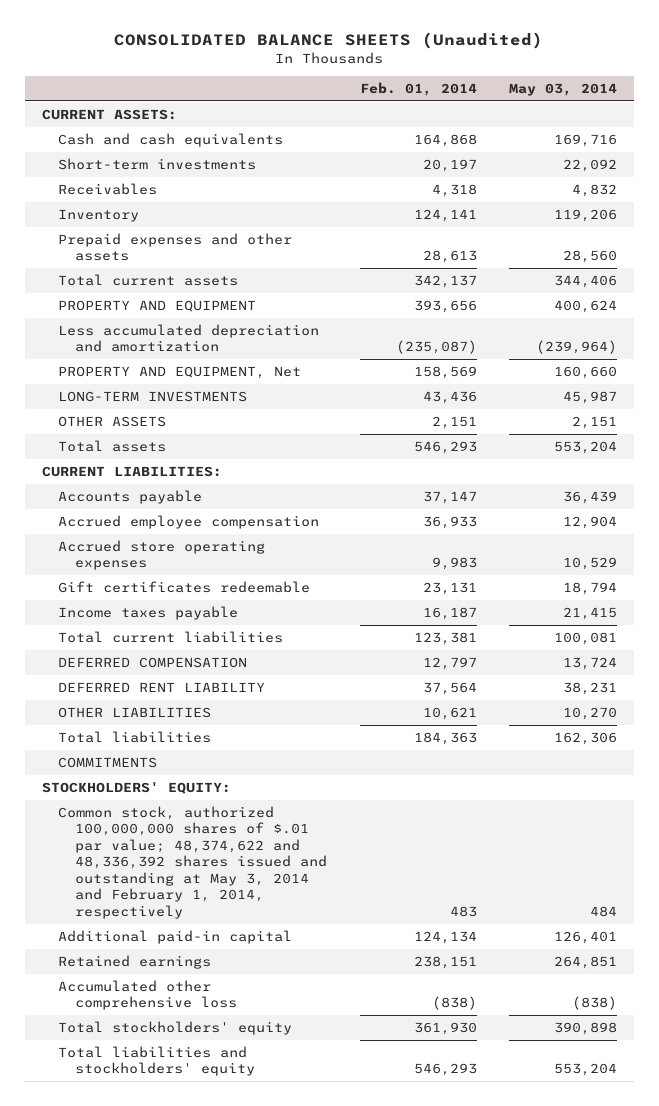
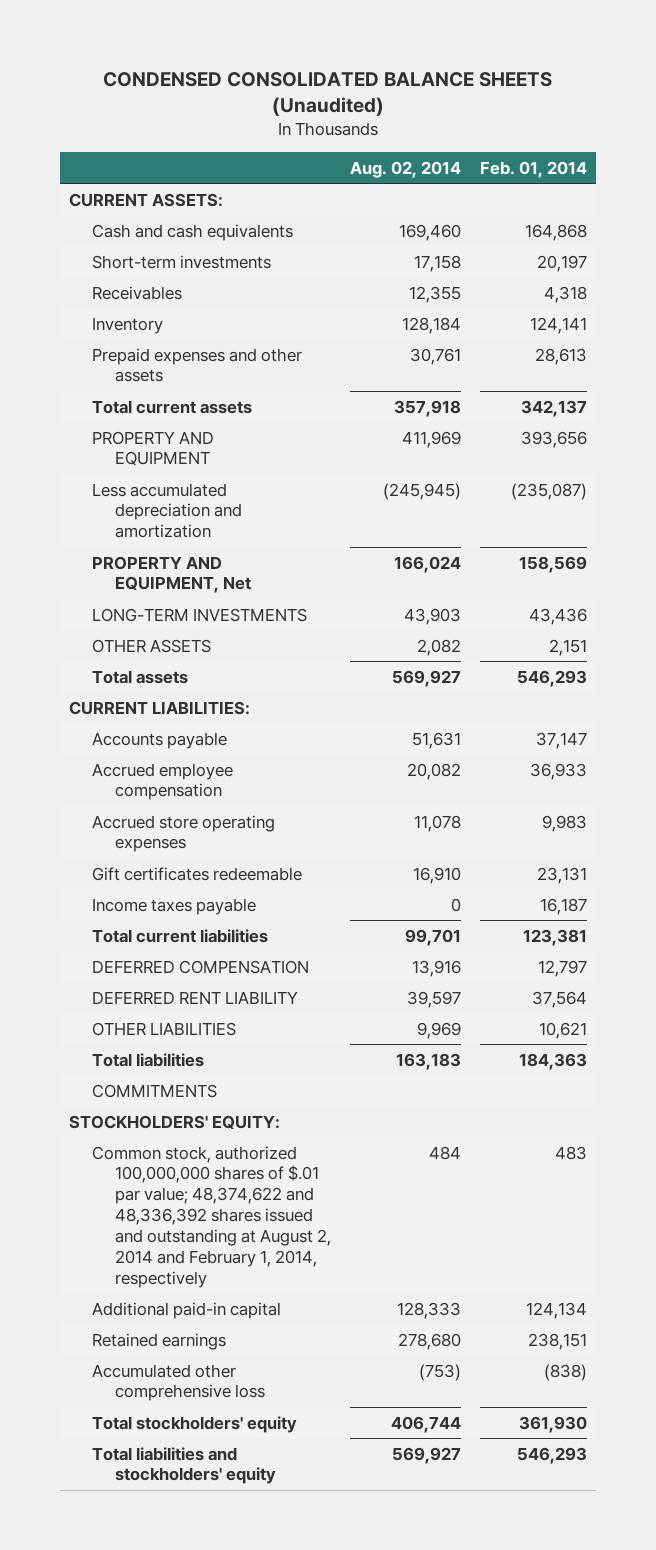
[114,32,544,50] CONSOLIDATED BALANCE SHEETS (Unaudited) -> [102,71,552,117] CONDENSED CONSOLIDATED BALANCE SHEETS (Unaudited)
[509,83,618,97] May 03, 2014 -> none
none -> [349,160,461,178] Aug. 02, 2014
[58,805,327,919] Common stock, authorized 100,000,000 shares of $.01 par value; 48,374,622 and 48,336,392 shares issued and outstanding at May 3, 2014 and February 1, 2014, respectively -> [91,1145,331,1288] Common stock, authorized 100,000,000 shares of $.01 par value; 48,374,622 and 48,336,392 shares issued and outstanding at August 2, 2014 and February 1, 2014, respectively

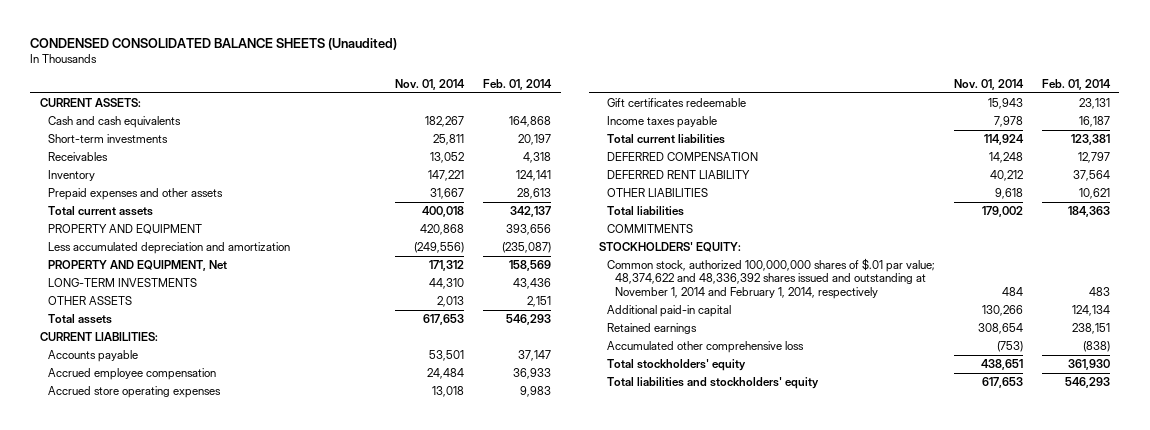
[349,160,461,178] Aug. 02, 2014 -> none
none -> [395,78,466,90] Nov. 01, 2014
[91,1145,331,1288] Common stock, authorized 100,000,000 shares of $.01 par value; 48,374,622 and 48,336,392 shares issued and outstanding at August 2, 2014 and February 1, 2014, respectively -> [606,258,935,299] Common stock, authorized 100,000,000 shares of $.01 par value; 48,374,622 and 48,336,392 shares issued and outstanding at November 1, 2014 and February 1, 2014, respectively

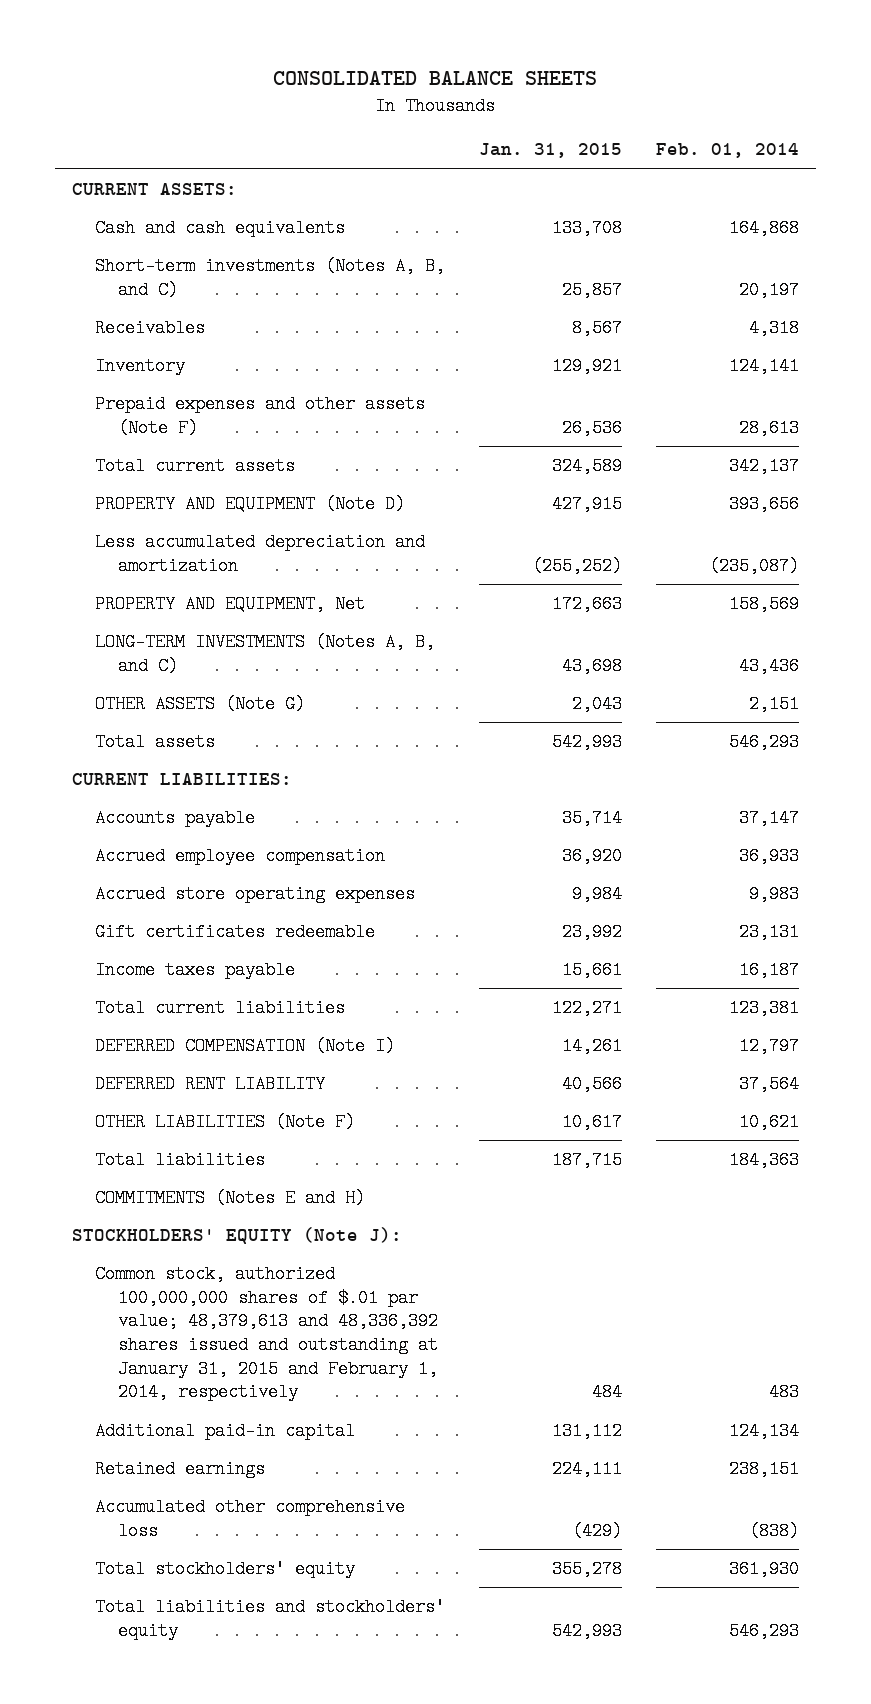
[30,37,398,50] CONDENSED CONSOLIDATED BALANCE SHEETS (Unaudited) -> [273,70,598,85] CONSOLIDATED BALANCE SHEETS
[395,78,466,90] Nov. 01, 2014 -> none
none -> [479,143,623,159] Jan. 31, 2015
[48,134,169,144] Short-term investments -> [95,257,446,299] Short-term investments (Notes A, B, and C)
[48,188,224,201] Prepaid expenses and other assets -> [95,395,426,437] Prepaid expenses and other assets (Note F)
[48,224,203,235] PROPERTY AND EQUIPMENT -> [95,495,406,514] PROPERTY AND EQUIPMENT (Note D)
[48,278,198,288] LONG-TERM INVESTMENTS -> [95,633,436,675] LONG-TERM INVESTMENTS (Notes A, B, and C)
[48,296,133,306] OTHER ASSETS -> [95,695,306,714] OTHER ASSETS (Note G)
[606,152,758,162] DEFERRED COMPENSATION -> [95,1037,396,1056] DEFERRED COMPENSATION (Note I)
[606,188,708,198] OTHER LIABILITIES -> [95,1113,356,1132] OTHER LIABILITIES (Note F)
[606,224,693,234] COMMITMENTS -> [95,1189,366,1208] COMMITMENTS (Notes E and H)
[598,242,741,253] STOCKHOLDERS' EQUITY: -> [71,1227,402,1245] STOCKHOLDERS' EQUITY (Note J):
[606,258,935,299] Common stock, authorized 100,000,000 shares of $.01 par value; 48,374,622 and 48,336,392 shares issued and outstanding at November 1, 2014 and February 1, 2014, respectively -> [95,1265,439,1402] Common stock, authorized 100,000,000 shares of $.01 par value; 48,379,613 and 48,336,392 shares issued and outstanding at January 31, 2015 and February 1, 2014, respectively

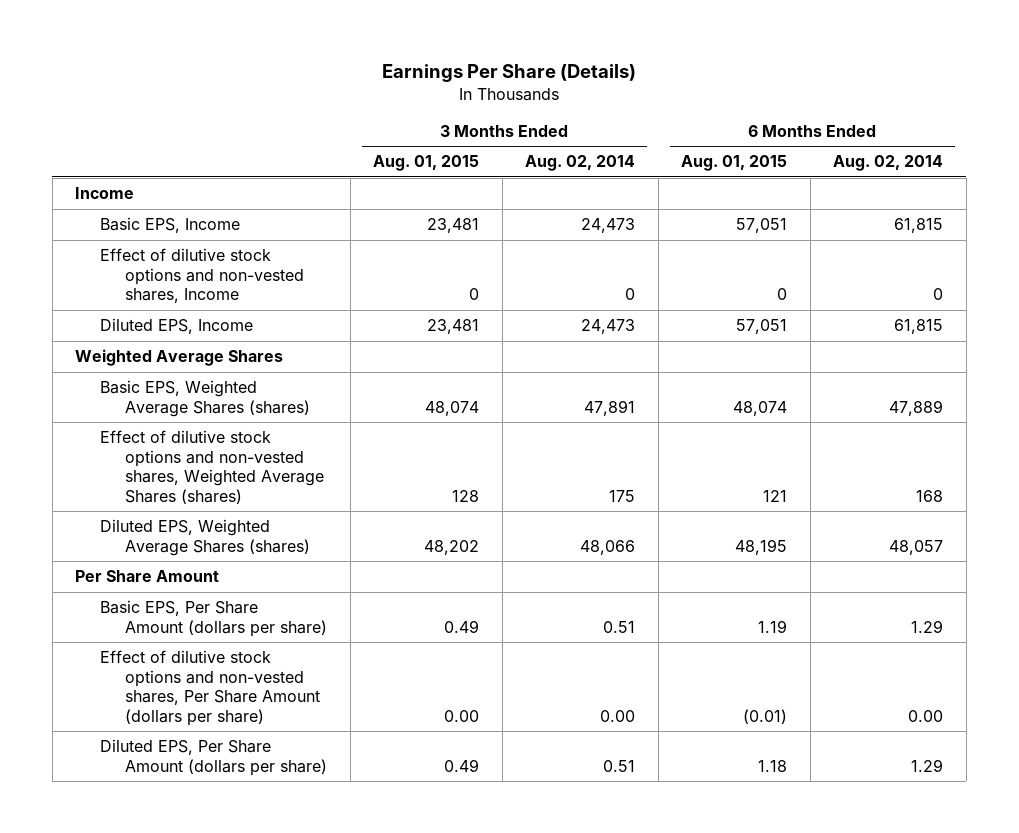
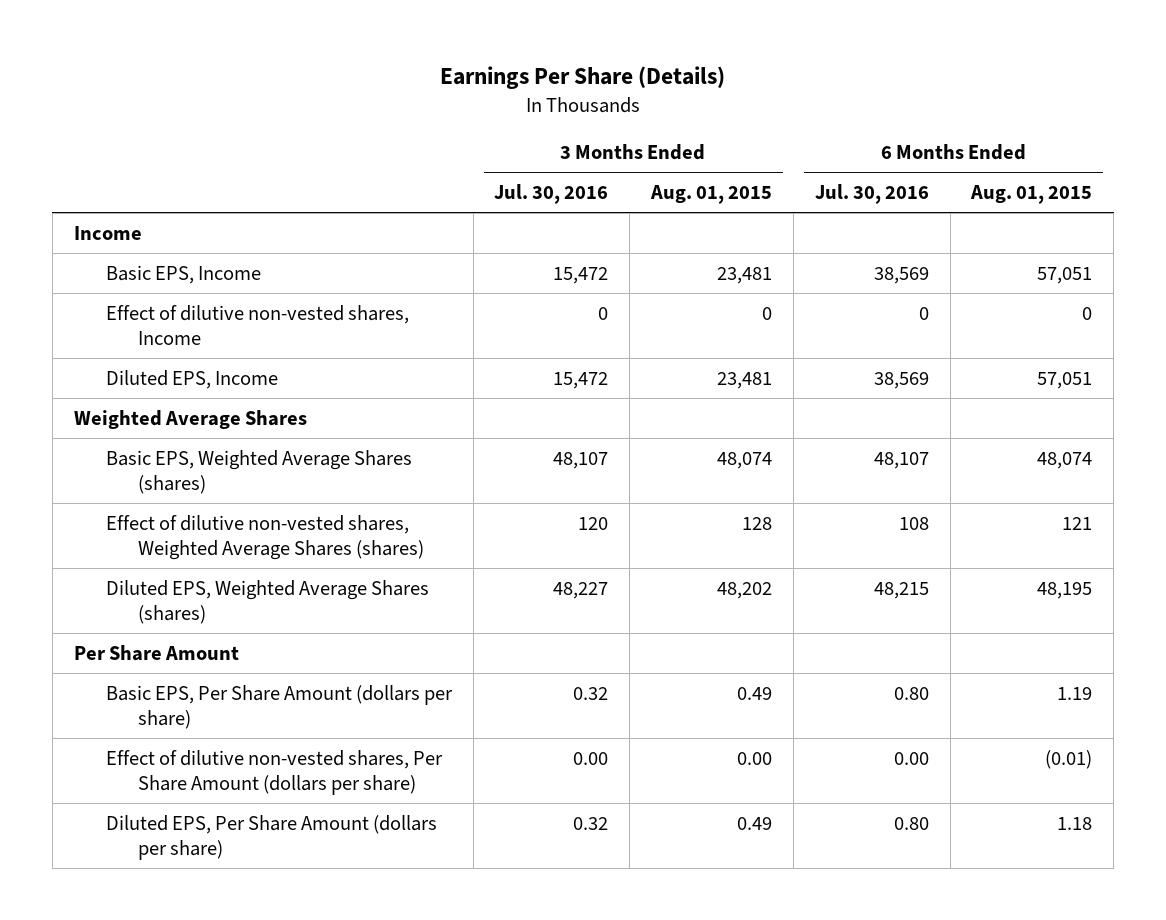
[525,155,636,172] Aug. 02, 2014 -> none
[833,155,944,172] Aug. 02, 2014 -> none
none -> [494,184,609,205] Jul. 30, 2016
none -> [814,184,929,205] Jul. 30, 2016
[100,248,305,304] Effect of dilutive stock options and non-vested shares, Income -> [105,304,409,345] Effect of dilutive non-vested shares, Income
[100,430,325,505] Effect of dilutive stock options and non-vested shares, Weighted Average Shares (shares) -> [105,514,424,560] Effect of dilutive non-vested shares, Weighted Average Shares (shares)
[100,650,321,727] Effect of dilutive stock options and non-vested shares, Per Share Amount (dollars per share) -> [105,749,443,795] Effect of dilutive non-vested shares, Per Share Amount (dollars per share)

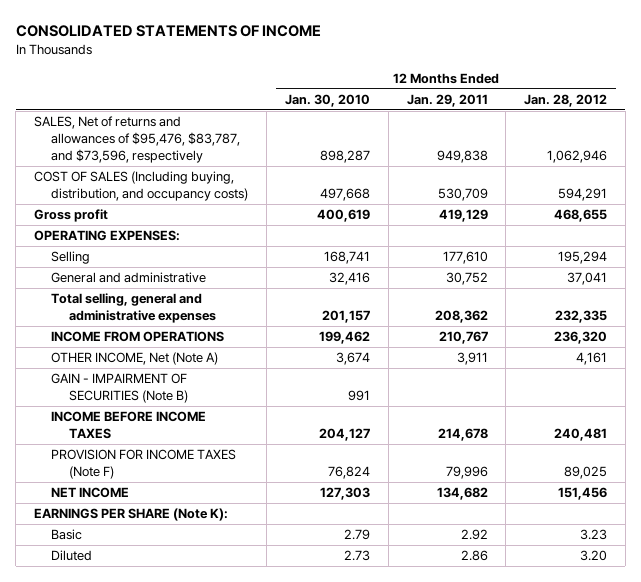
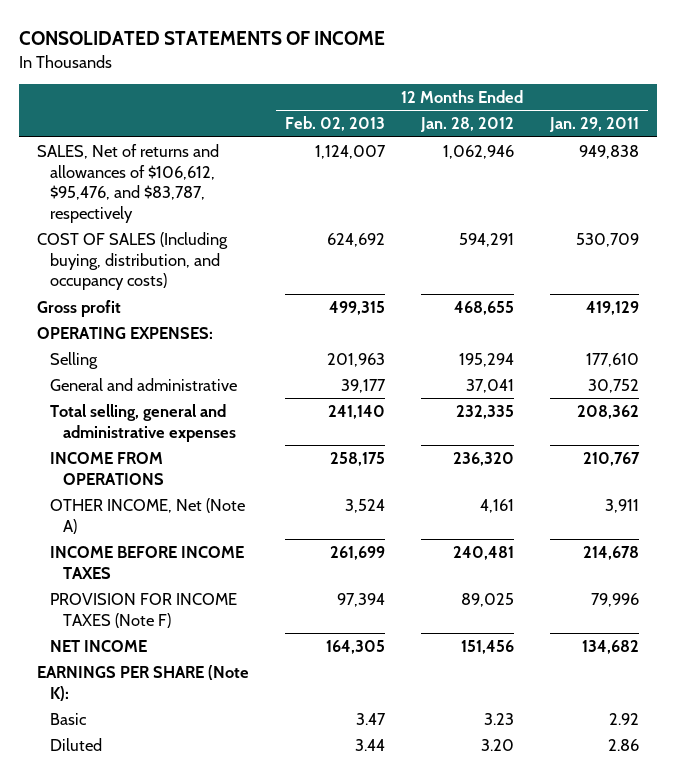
[284,93,370,107] Jan. 30, 2010 -> none
none -> [285,116,386,132] Feb. 02, 2013
[34,116,241,164] SALES, Net of returns and allowances of $95,476, $83,787, and $73,596, respectively -> [37,143,220,224] SALES, Net of returns and allowances of $106,612, $95,476, and $83,787, respectively
[51,373,188,404] GAIN - IMPAIRMENT OF SECURITIES (Note B) -> none

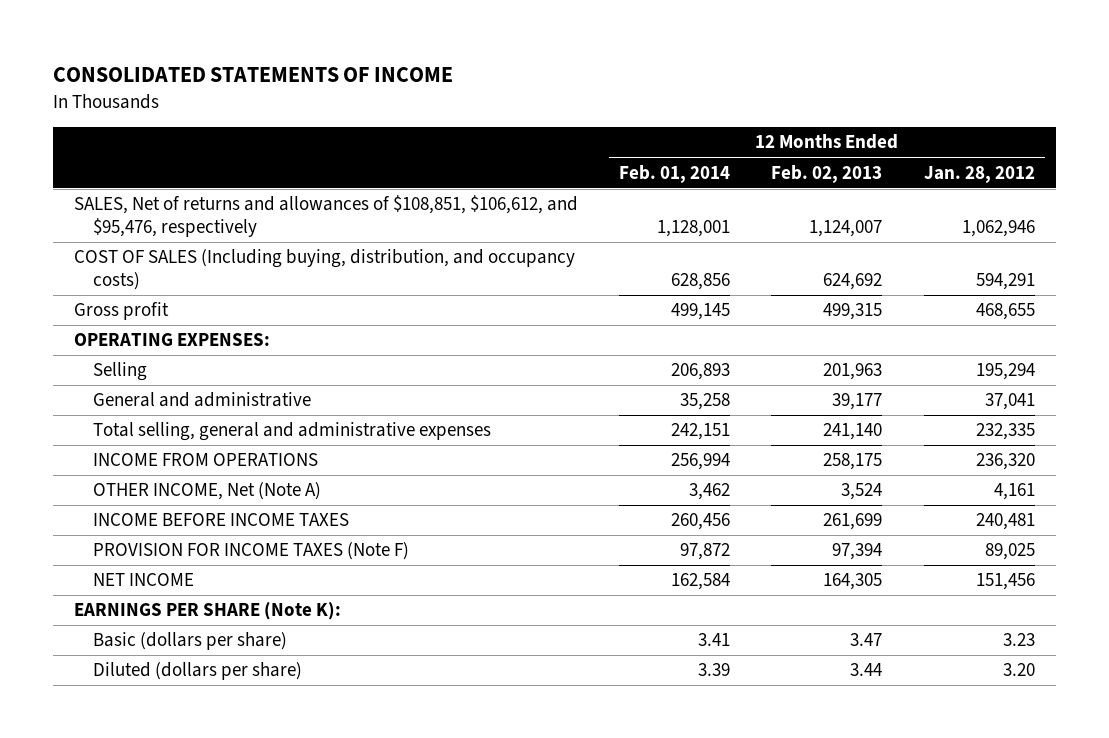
[548,117,639,133] Jan. 29, 2011 -> none
none -> [619,164,731,183] Feb. 01, 2014
[37,143,220,224] SALES, Net of returns and allowances of $106,612, $95,476, and $83,787, respectively -> [73,195,578,237] SALES, Net of returns and allowances of $108,851, $106,612, and $95,476, respectively
[50,712,88,725] Basic -> [92,632,287,651] Basic (dollars per share)
[50,737,103,751] Diluted -> [92,662,302,681] Diluted (dollars per share)

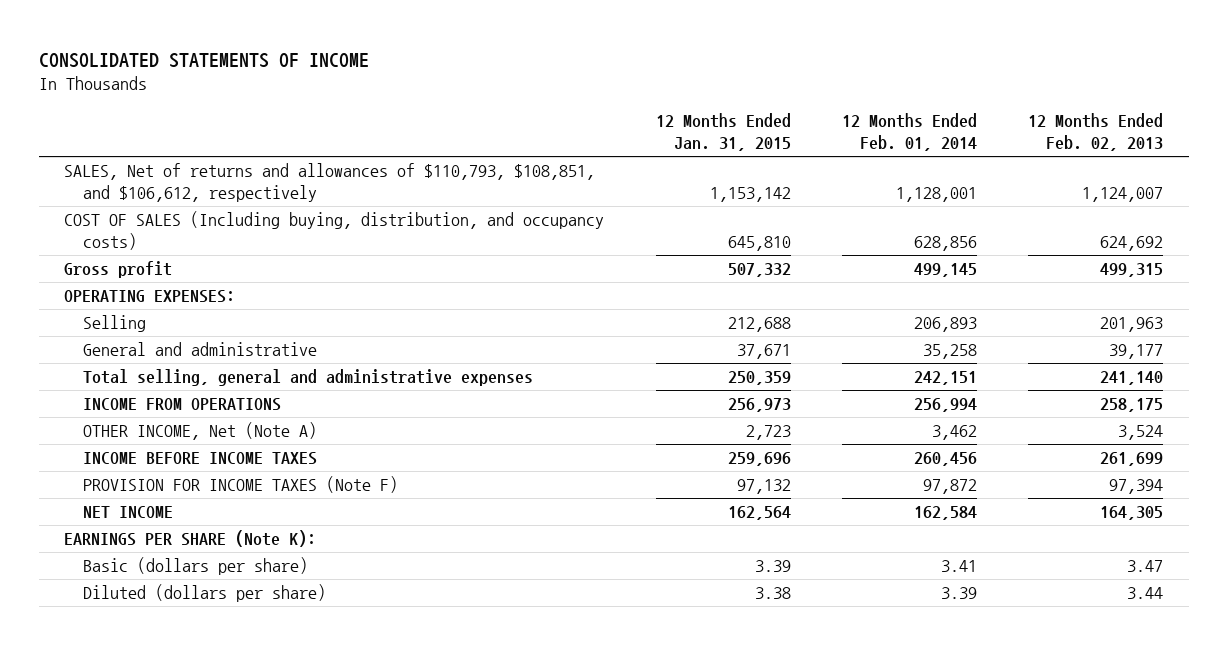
[923,165,1035,183] Jan. 28, 2012 -> none
none -> [655,112,791,151] 12 Months Ended Jan. 31, 2015
[73,195,578,237] SALES, Net of returns and allowances of $108,851, $106,612, and $95,476, respectively -> [64,163,596,203] SALES, Net of returns and allowances of $110,793, $108,851, and $106,612, respectively

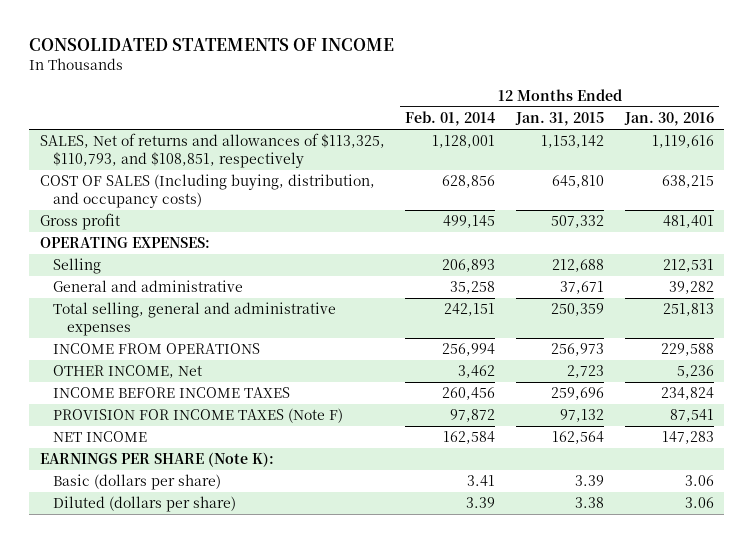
[1028,112,1164,151] 12 Months Ended Feb. 02, 2013 -> none
none -> [623,112,714,127] Jan. 30, 2016
[64,163,596,203] SALES, Net of returns and allowances of $110,793, $108,851, and $106,612, respectively -> [39,133,385,169] SALES, Net of returns and allowances of $113,325, $110,793, and $108,851, respectively
[83,422,318,441] OTHER INCOME, Net (Note A) -> [53,365,203,379] OTHER INCOME, Net

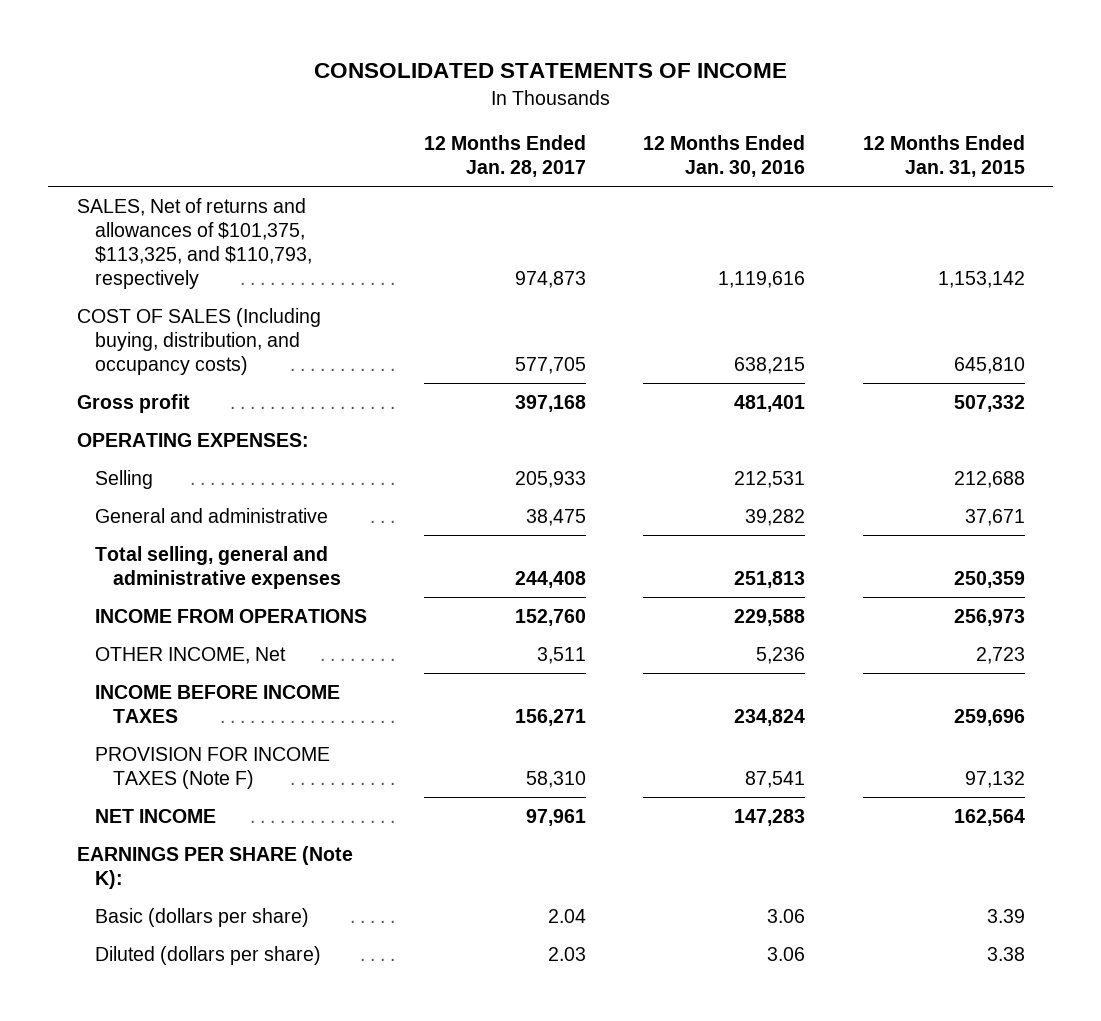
[405,111,496,127] Feb. 01, 2014 -> none
none -> [424,134,587,177] 12 Months Ended Jan. 28, 2017
[39,133,385,169] SALES, Net of returns and allowances of $113,325, $110,793, and $108,851, respectively -> [76,197,312,290] SALES, Net of returns and allowances of $101,375, $113,325, and $110,793, respectively

